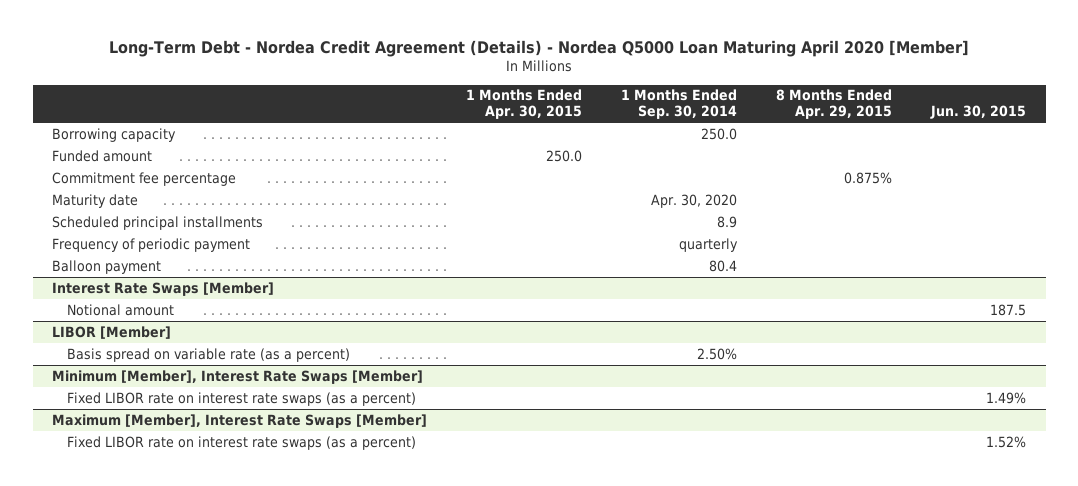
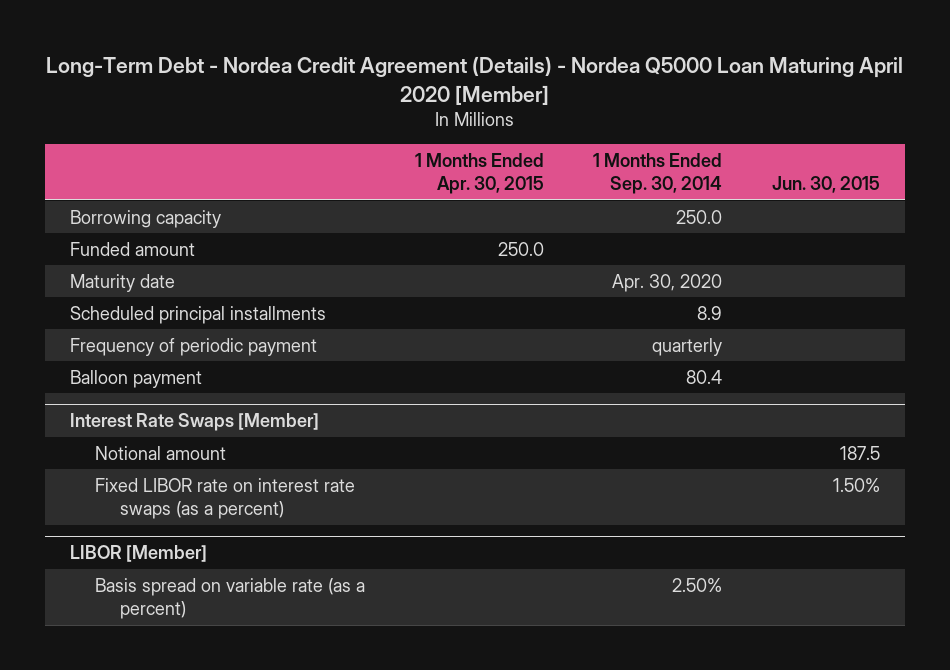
[776,89,893,120] 8 Months Ended Apr. 29, 2015 -> none
[52,171,237,186] Commitment fee percentage -> none
none -> [95,477,356,520] Fixed LIBOR rate on interest rate swaps (as a percent)
[52,369,424,384] Minimum [Member], Interest Rate Swaps [Member] -> none
[66,391,416,406] Fixed LIBOR rate on interest rate swaps (as a percent) -> none
[52,413,428,428] Maximum [Member], Interest Rate Swaps [Member] -> none
[66,435,416,450] Fixed LIBOR rate on interest rate swaps (as a percent) -> none

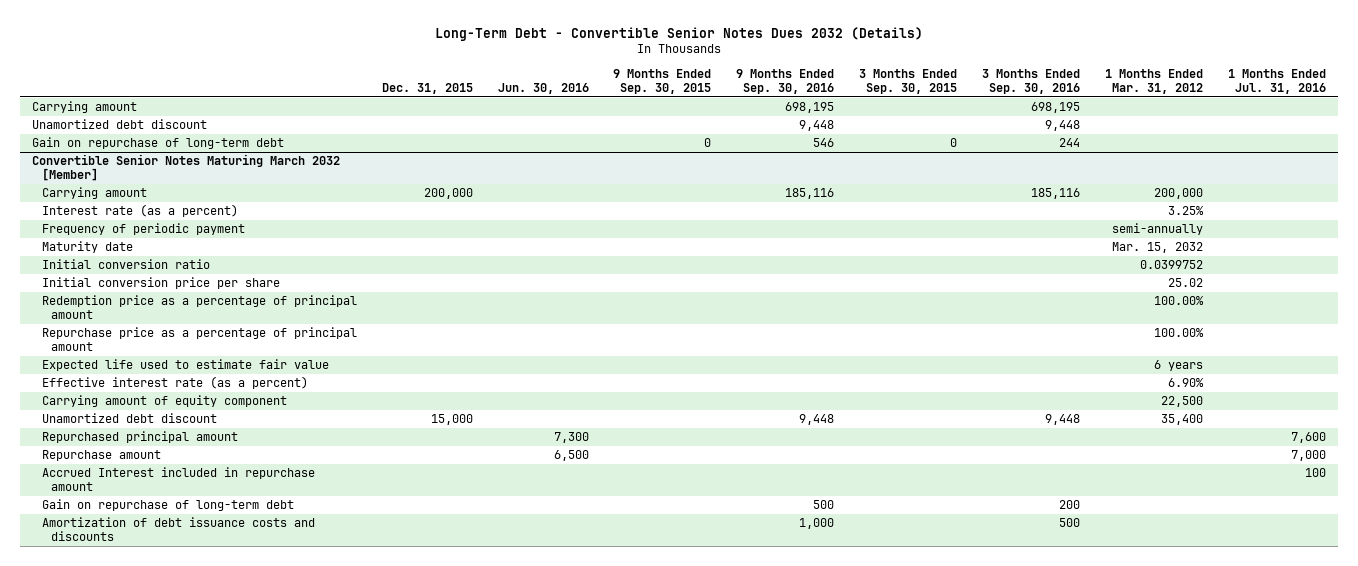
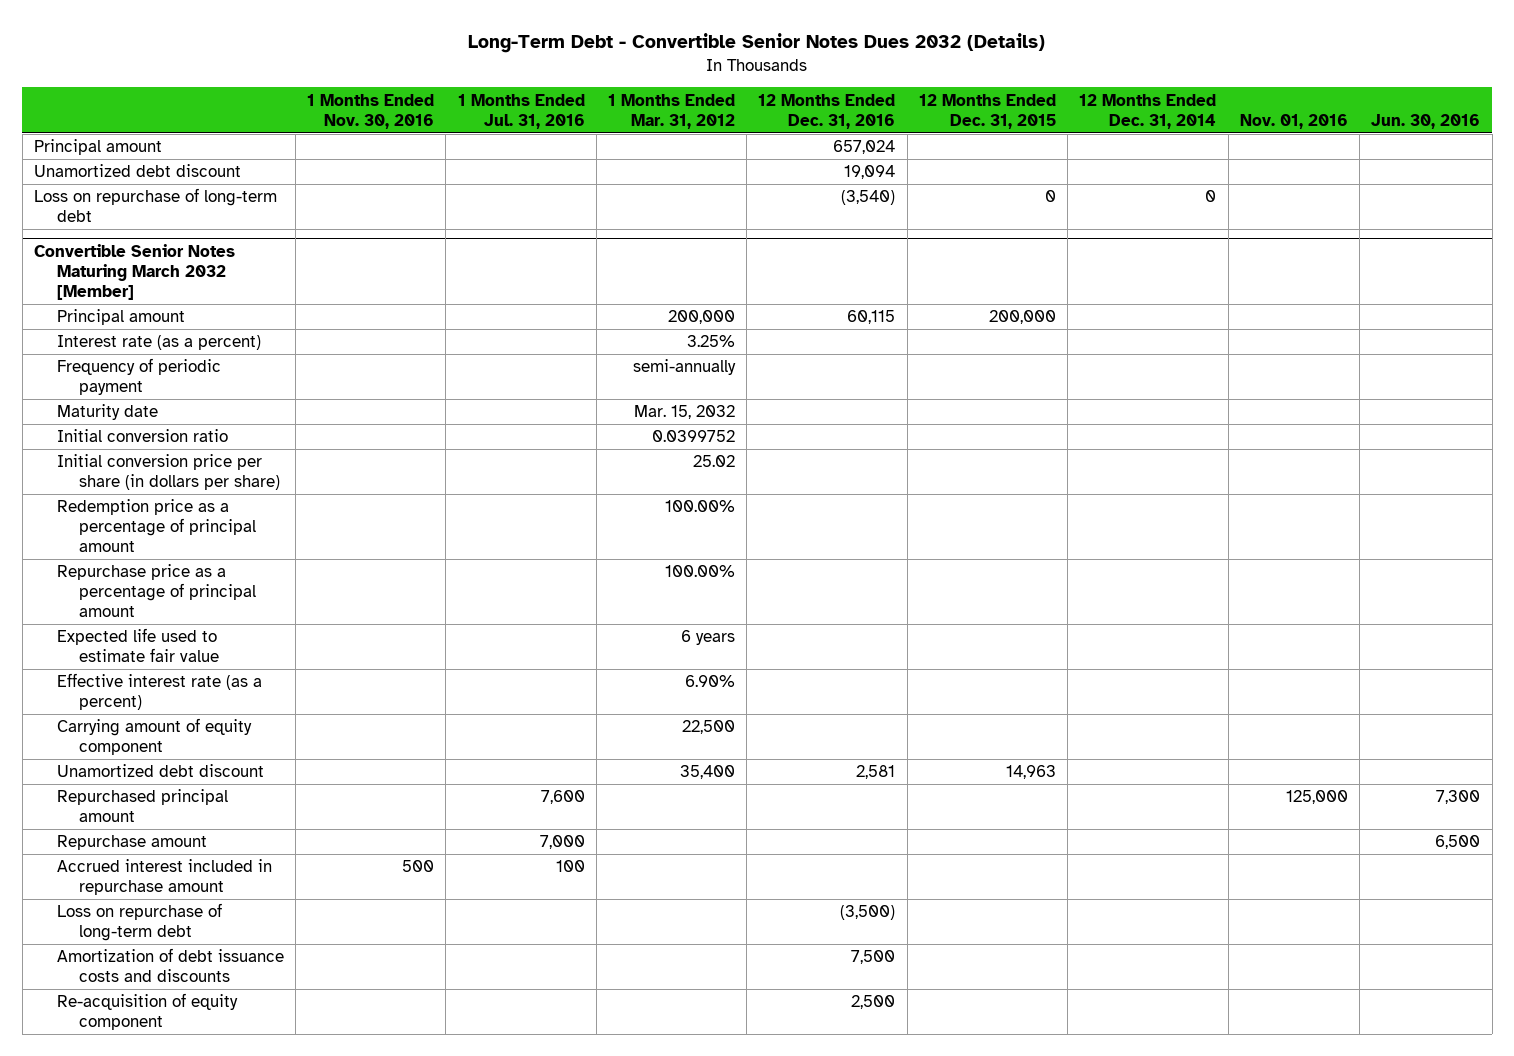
[381,82,473,94] Dec. 31, 2015 -> none
[613,69,712,94] 9 Months Ended Sep. 30, 2015 -> none
[736,69,835,94] 9 Months Ended Sep. 30, 2016 -> none
[859,69,958,94] 3 Months Ended Sep. 30, 2015 -> none
[981,69,1080,94] 3 Months Ended Sep. 30, 2016 -> none
none -> [307,93,435,129] 1 Months Ended Nov. 30, 2016
none -> [758,93,896,129] 12 Months Ended Dec. 31, 2016
none -> [918,93,1056,129] 12 Months Ended Dec. 31, 2015
none -> [1079,93,1217,129] 12 Months Ended Dec. 31, 2014
none -> [1239,113,1348,129] Nov. 01, 2016
[32,101,138,114] Carrying amount -> [33,139,162,156] Principal amount
[32,137,285,150] Gain on repurchase of long-term debt -> [33,188,277,223] Loss on repurchase of long-term debt
[41,187,147,200] Carrying amount -> [56,309,185,326] Principal amount
[41,277,280,290] Initial conversion price per share -> [56,454,281,491] Initial conversion price per share (in dollars per share)
[41,467,315,491] Accrued Interest included in repurchase amount -> [56,859,272,896] Accrued interest included in repurchase amount
[41,499,294,512] Gain on repurchase of long-term debt -> [56,903,222,942] Loss on repurchase of long-term debt
none -> [56,993,238,1031] Re-acquisition of equity component

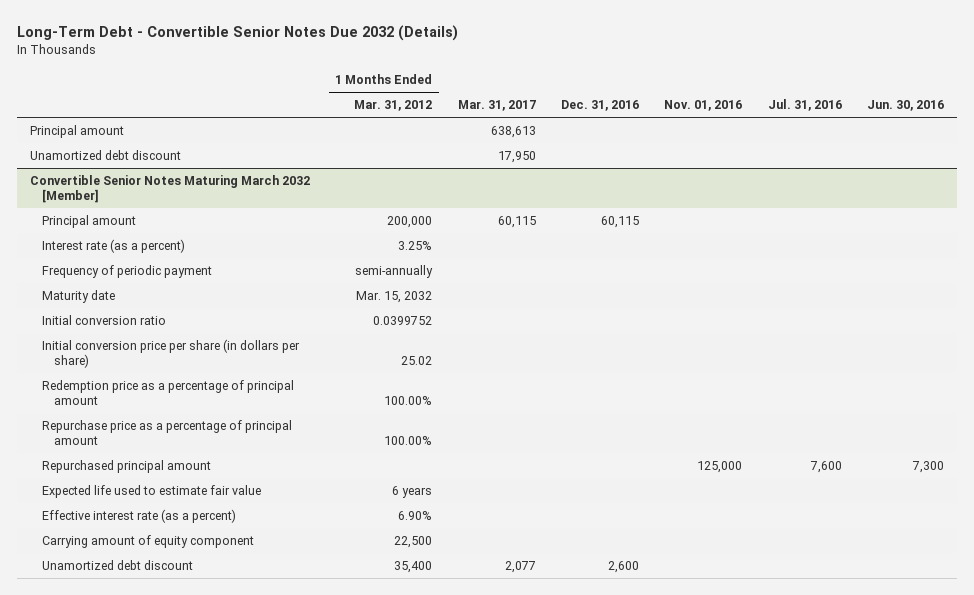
[468,33,1046,54] Long-Term Debt - Convertible Senior Notes Dues 2032 (Details) -> [17,25,459,42] Long-Term Debt - Convertible Senior Notes Due 2032 (Details)
[307,93,435,129] 1 Months Ended Nov. 30, 2016 -> none
[457,93,585,129] 1 Months Ended Jul. 31, 2016 -> none
[758,93,896,129] 12 Months Ended Dec. 31, 2016 -> none
[918,93,1056,129] 12 Months Ended Dec. 31, 2015 -> none
[1079,93,1217,129] 12 Months Ended Dec. 31, 2014 -> none
none -> [457,100,536,112] Mar. 31, 2017
none -> [561,100,640,112] Dec. 31, 2016
none -> [767,99,842,112] Jul. 31, 2016
[33,188,277,223] Loss on repurchase of long-term debt -> none
[56,789,228,823] Repurchased principal amount -> [42,460,212,474] Repurchased principal amount
[56,835,207,851] Repurchase amount -> none
[56,859,272,896] Accrued interest included in repurchase amount -> none
[56,903,222,942] Loss on repurchase of long-term debt -> none
[56,948,284,983] Amortization of debt issuance costs and discounts -> none
[56,993,238,1031] Re-acquisition of equity component -> none

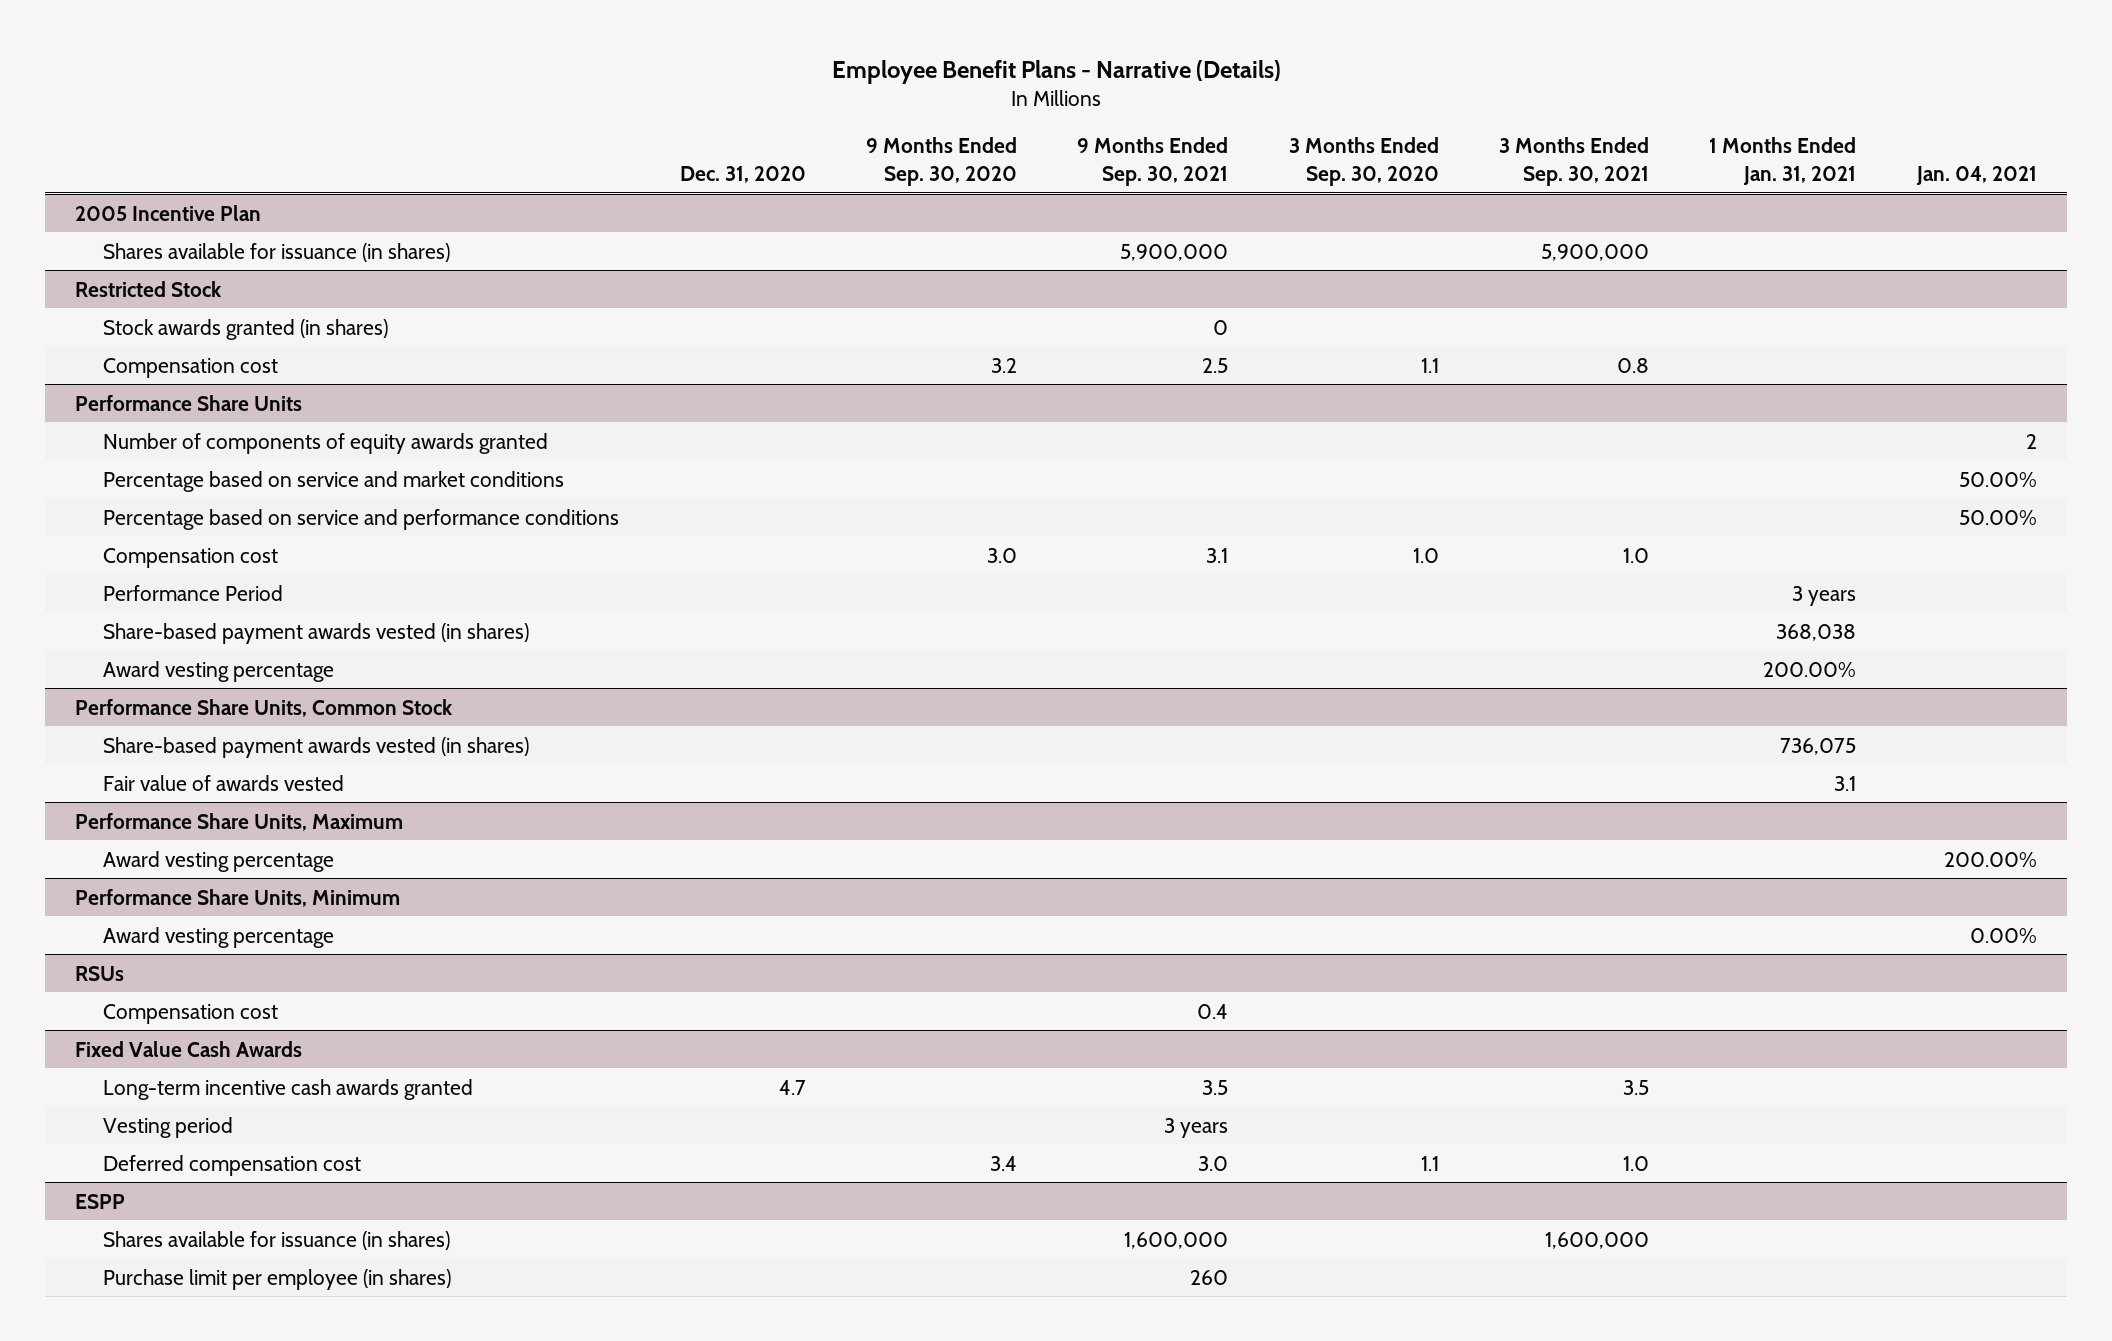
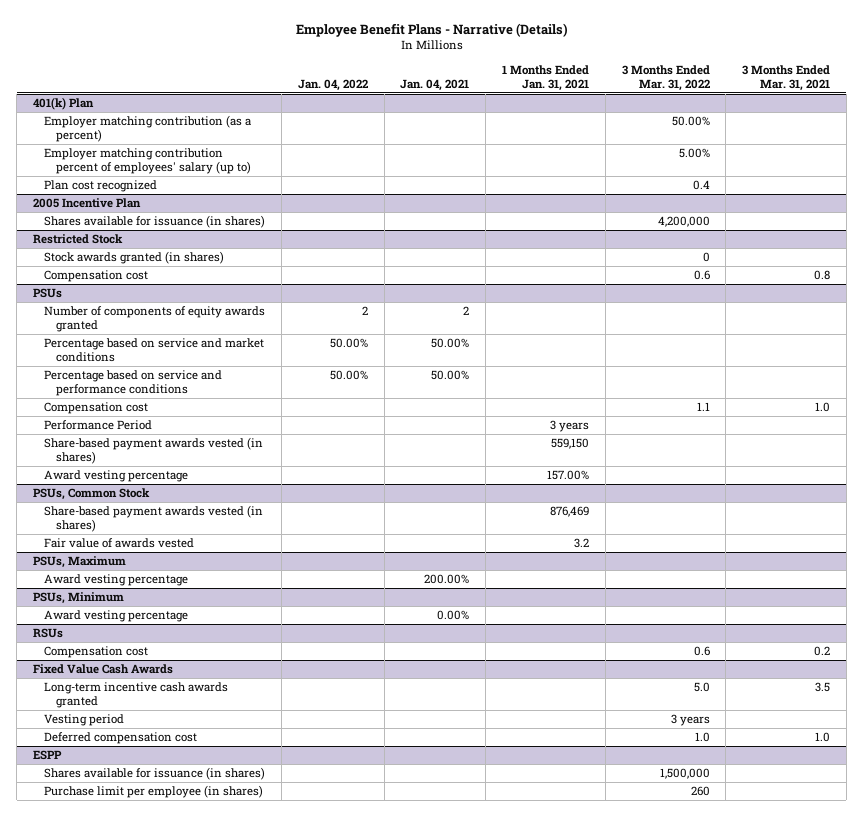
[679,165,806,183] Dec. 31, 2020 -> none
[865,137,1017,186] 9 Months Ended Sep. 30, 2020 -> none
[1077,137,1229,186] 9 Months Ended Sep. 30, 2021 -> none
[1288,137,1439,186] 3 Months Ended Sep. 30, 2020 -> none
[1498,137,1649,186] 3 Months Ended Sep. 30, 2021 -> none
none -> [297,78,368,91] Jan. 04, 2022
none -> [621,65,710,91] 3 Months Ended Mar. 31, 2022
none -> [742,65,831,91] 3 Months Ended Mar. 31, 2021
none -> [32,97,94,111] 401(k) Plan
none -> [44,115,252,142] Employer matching contribution (as a percent)
none -> [44,148,251,174] Employer matching contribution percent of employees' salary (up to)
none -> [44,180,158,193] Plan cost recognized
[75,394,303,411] Performance Share Units -> [32,288,62,299] PSUs
[75,698,454,717] Performance Share Units, Common Stock -> none
[103,736,530,758] Share-based payment awards vested (in shares) -> none
[103,774,345,791] Fair value of awards vested -> none
[1776,623,1857,641] 368,038 -> [550,438,589,450] 559,150
[1763,661,1857,677] 200.00% -> [546,470,589,481] 157.00%
none -> [32,488,150,501] PSUs, Common Stock
none -> [44,505,264,532] Share-based payment awards vested (in shares)
none -> [44,538,195,549] Fair value of awards vested
[75,812,404,831] Performance Share Units, Maximum -> [32,556,126,569] PSUs, Maximum
[75,888,401,907] Performance Share Units, Minimum -> none
[103,926,335,948] Award vesting percentage -> none
none -> [32,592,124,605] PSUs, Minimum
none -> [44,610,189,623] Award vesting percentage

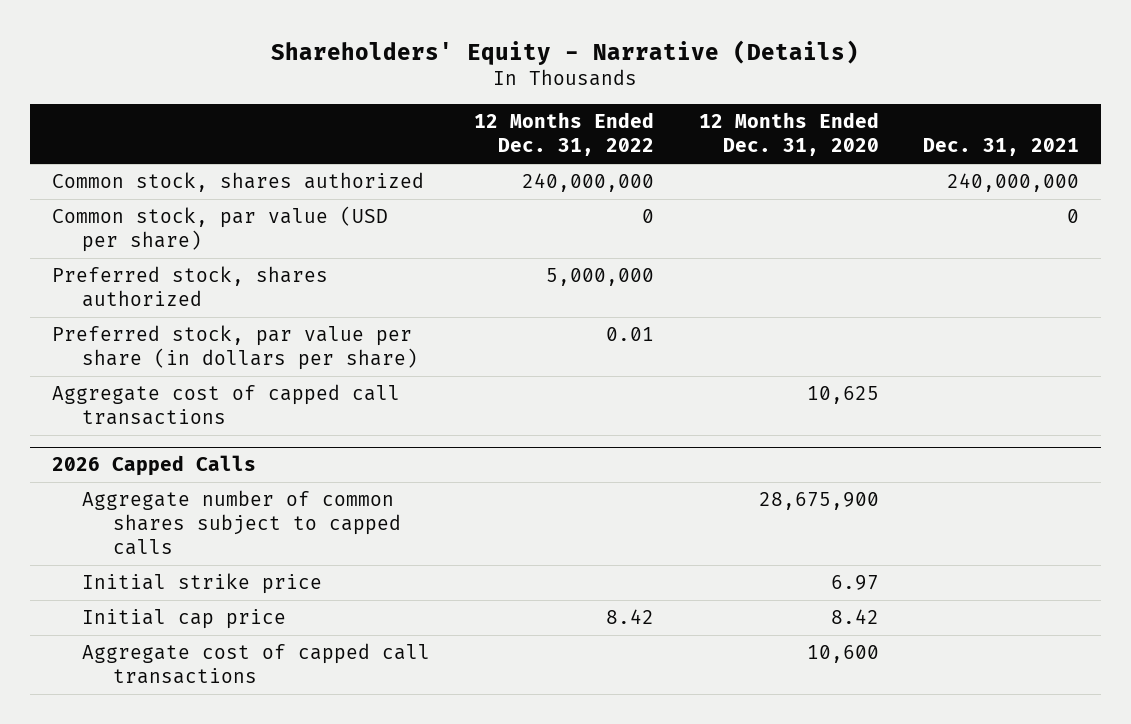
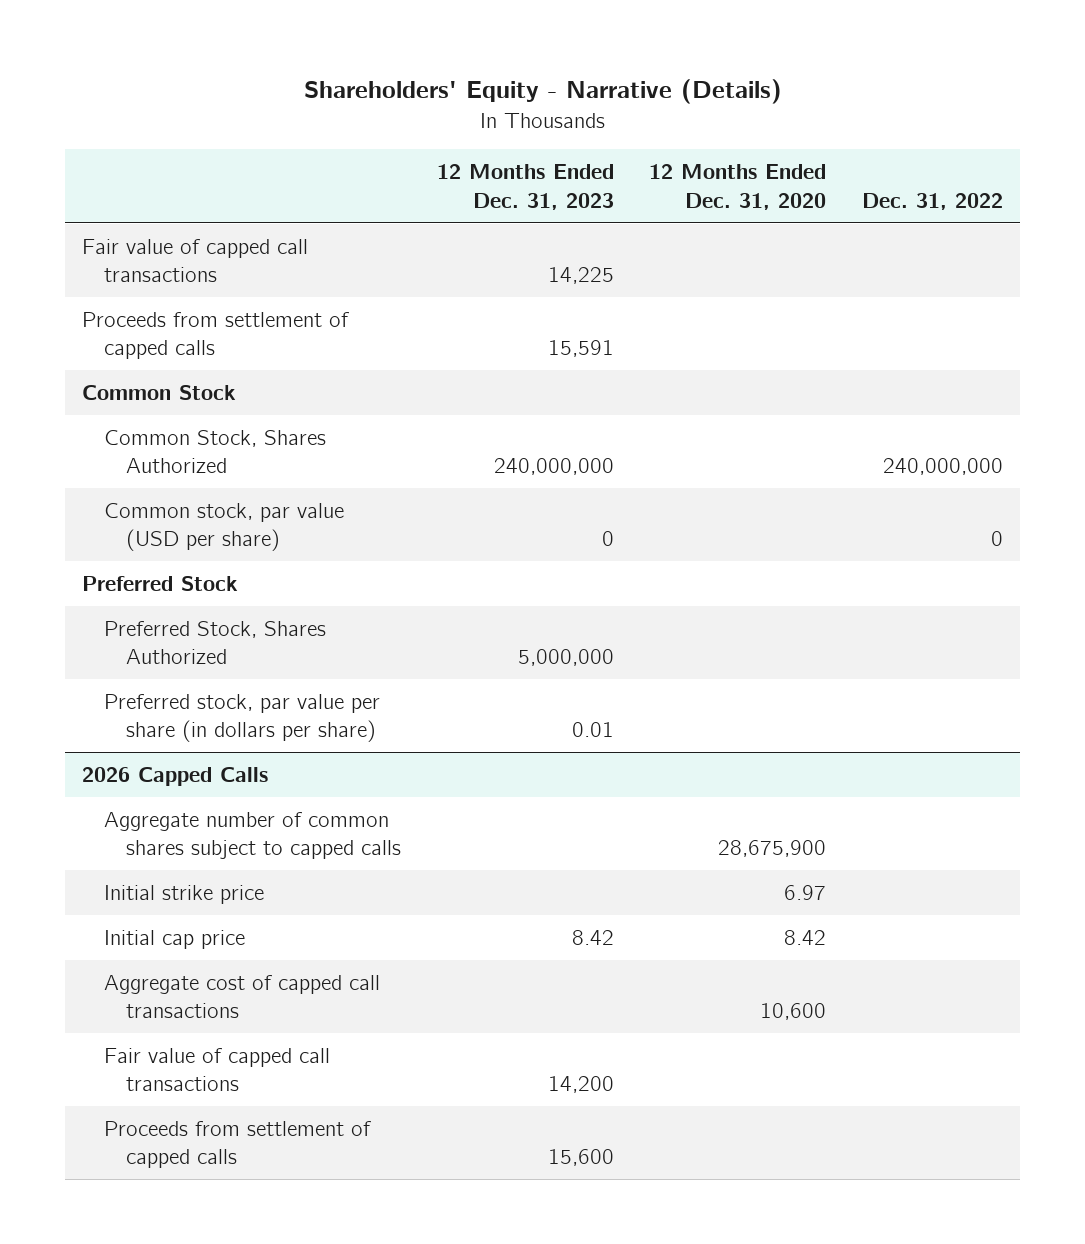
[474,112,655,157] 12 Months Ended Dec. 31, 2022 -> none
[922,138,1079,157] Dec. 31, 2021 -> none
none -> [436,164,614,210] 12 Months Ended Dec. 31, 2023
none -> [861,192,1003,210] Dec. 31, 2022
none -> [82,239,309,283] Fair value of capped call transactions
none -> [82,312,350,360] Proceeds from settlement of capped calls
none -> [82,385,237,401] Common Stock
[52,172,425,193] Common stock, shares authorized -> [104,430,327,474] Common Stock, Shares Authorized
none -> [82,576,239,592] Preferred Stock
[52,266,329,308] Preferred stock, shares authorized -> [104,621,327,665] Preferred Stock, Shares Authorized
[52,384,401,426] Aggregate cost of capped call transactions -> none
none -> [104,1048,331,1092] Fair value of capped call transactions
none -> [104,1121,372,1169] Proceeds from settlement of capped calls

